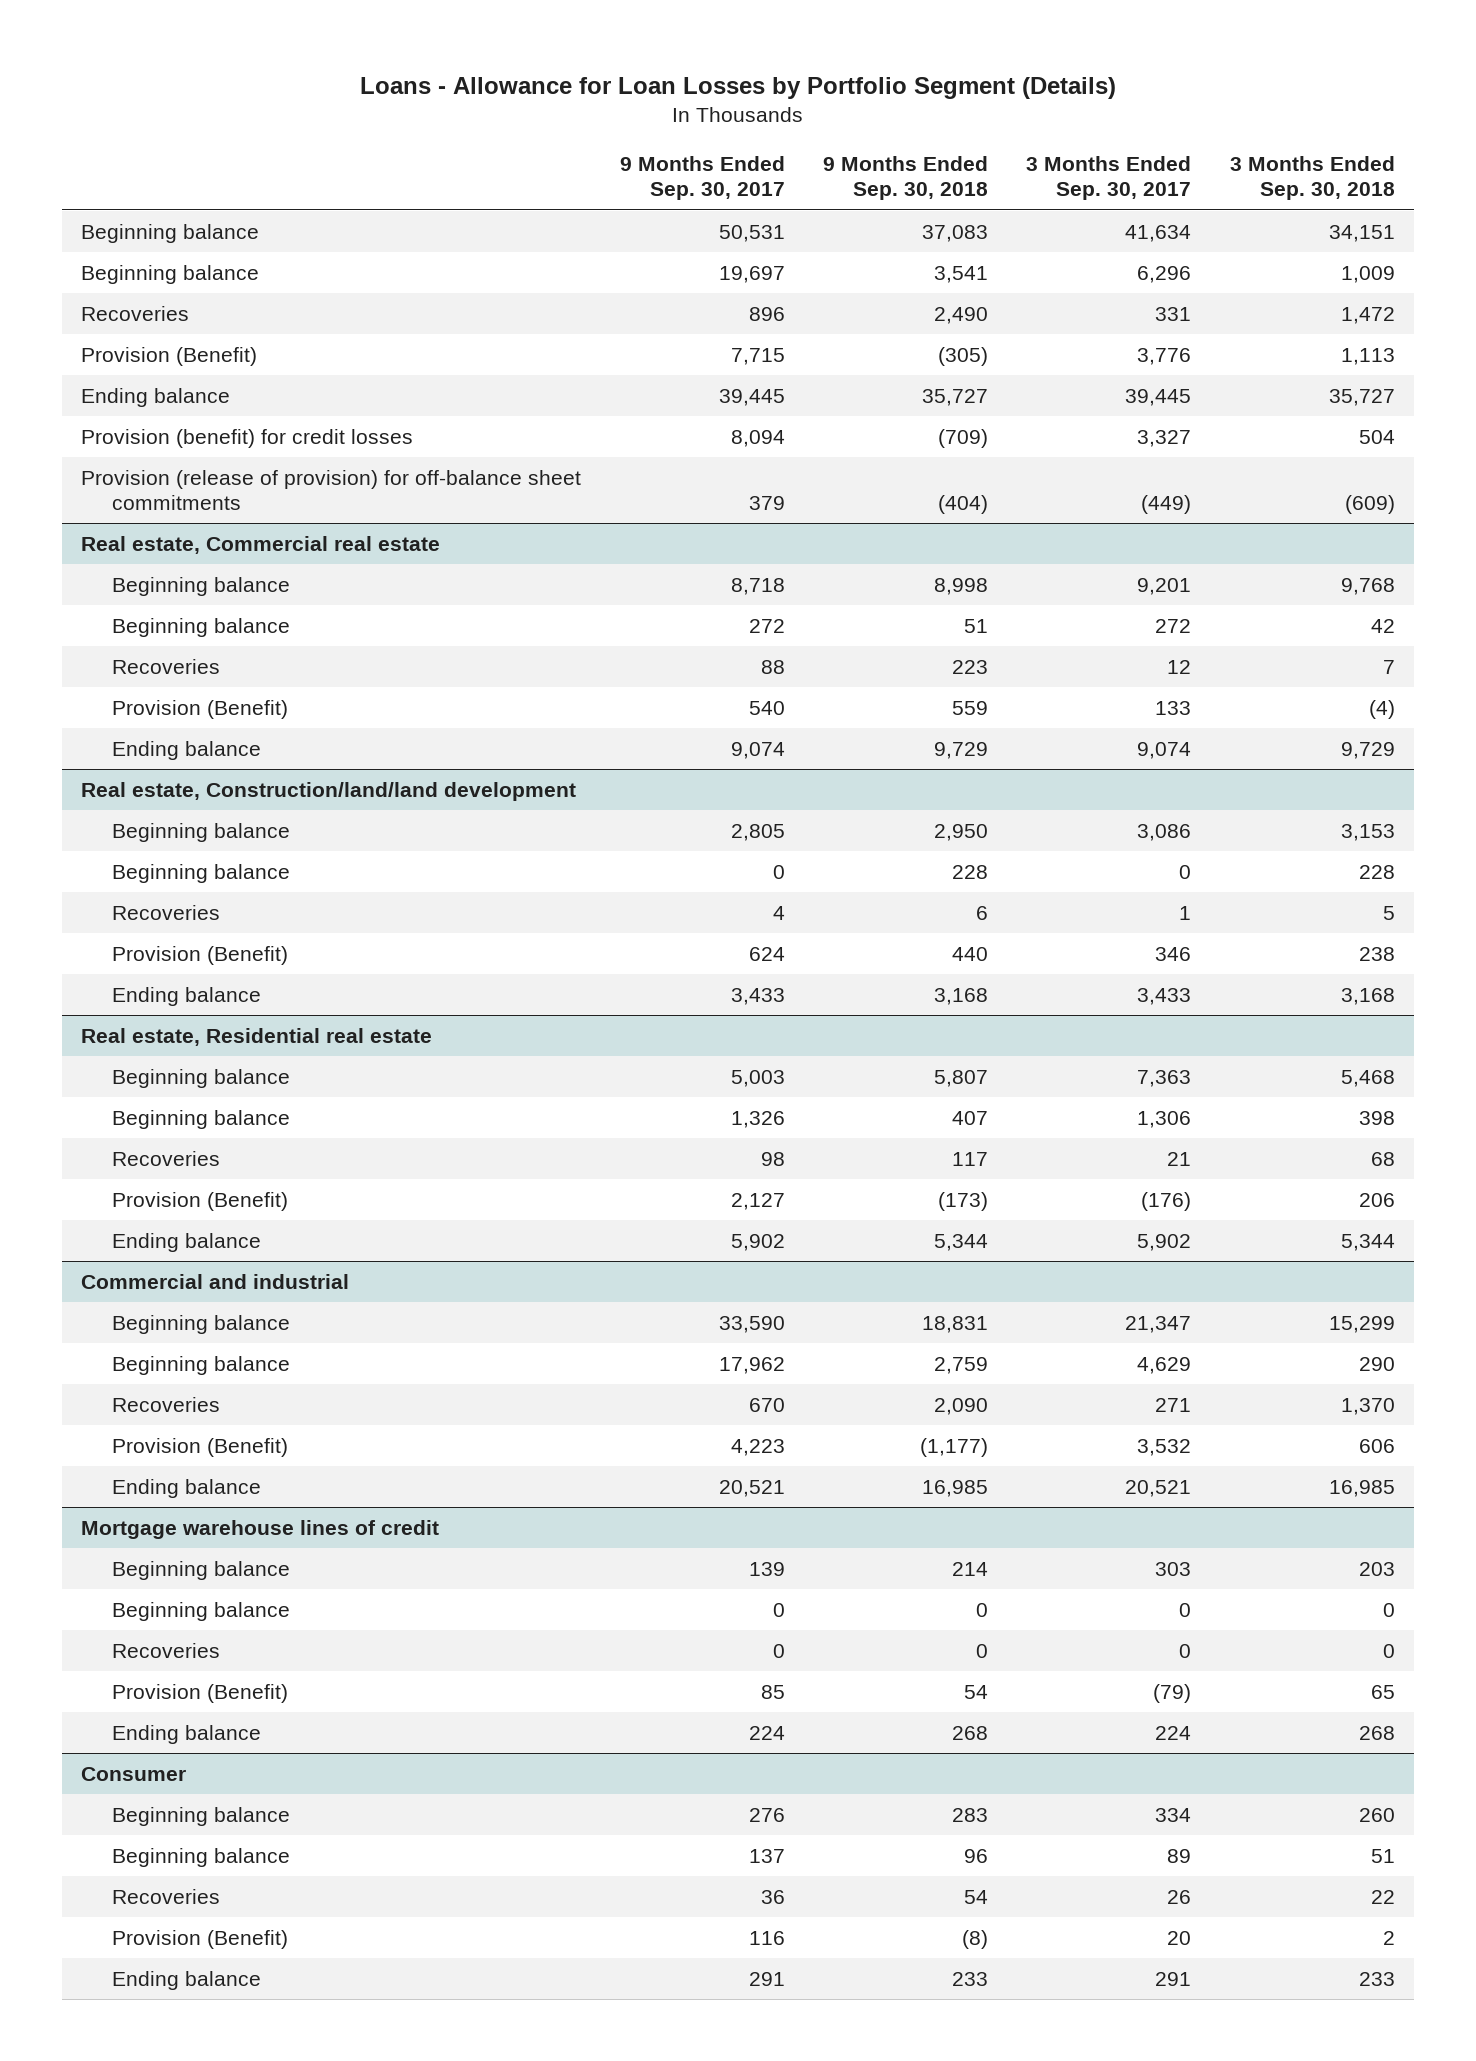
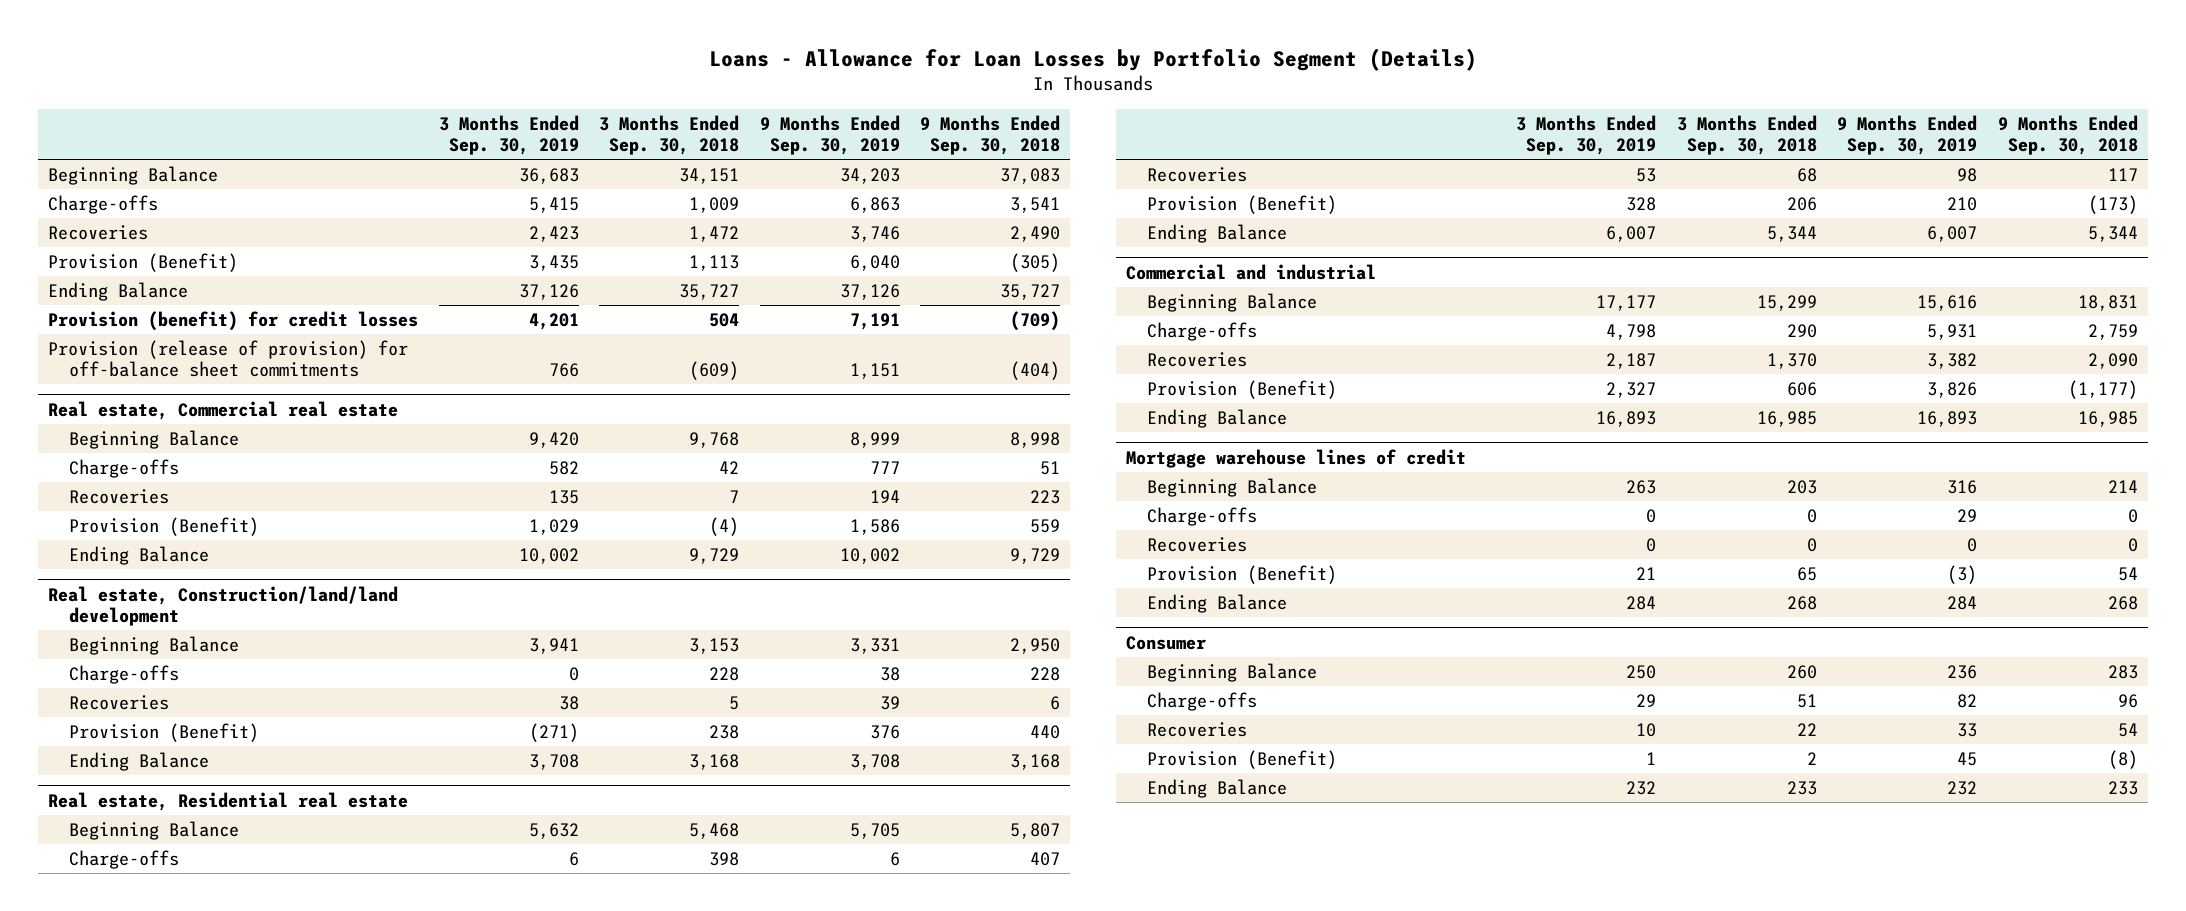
[619,156,785,201] 9 Months Ended Sep. 30, 2017 -> none
[1026,156,1192,201] 3 Months Ended Sep. 30, 2017 -> none
none -> [438,114,579,155] 3 Months Ended Sep. 30, 2019
none -> [759,114,900,155] 9 Months Ended Sep. 30, 2019
[81,223,260,243] Beginning balance -> [48,166,219,186] Beginning Balance
[81,264,260,284] Beginning balance -> [48,195,159,215] Charge-offs
[81,387,231,407] Ending balance -> [48,282,189,302] Ending Balance
[112,576,291,596] Beginning balance -> [69,430,240,450] Beginning Balance
[112,617,291,637] Beginning balance -> [69,459,180,479] Charge-offs
[112,740,262,760] Ending balance -> [69,546,210,566] Ending Balance
[112,822,291,842] Beginning balance -> [69,636,240,656] Beginning Balance
[112,863,291,883] Beginning balance -> [69,665,180,685] Charge-offs
[112,986,262,1006] Ending balance -> [69,752,210,772] Ending Balance
[112,1068,291,1088] Beginning balance -> [69,821,240,841] Beginning Balance
[112,1109,291,1129] Beginning balance -> [69,850,180,870] Charge-offs
[112,1232,262,1252] Ending balance -> [1146,224,1287,244] Ending Balance
[112,1314,291,1334] Beginning balance -> [1146,293,1317,313] Beginning Balance
[112,1355,291,1375] Beginning balance -> [1146,322,1257,342] Charge-offs
[112,1478,262,1498] Ending balance -> [1146,409,1287,429] Ending Balance
[112,1560,291,1580] Beginning balance -> [1146,478,1317,498] Beginning Balance
[112,1601,291,1621] Beginning balance -> [1146,507,1257,527] Charge-offs
[112,1724,262,1744] Ending balance -> [1146,594,1287,614] Ending Balance
[112,1806,291,1826] Beginning balance -> [1146,663,1317,683] Beginning Balance
[112,1847,291,1867] Beginning balance -> [1146,692,1257,712] Charge-offs
[112,1970,262,1990] Ending balance -> [1146,779,1287,799] Ending Balance

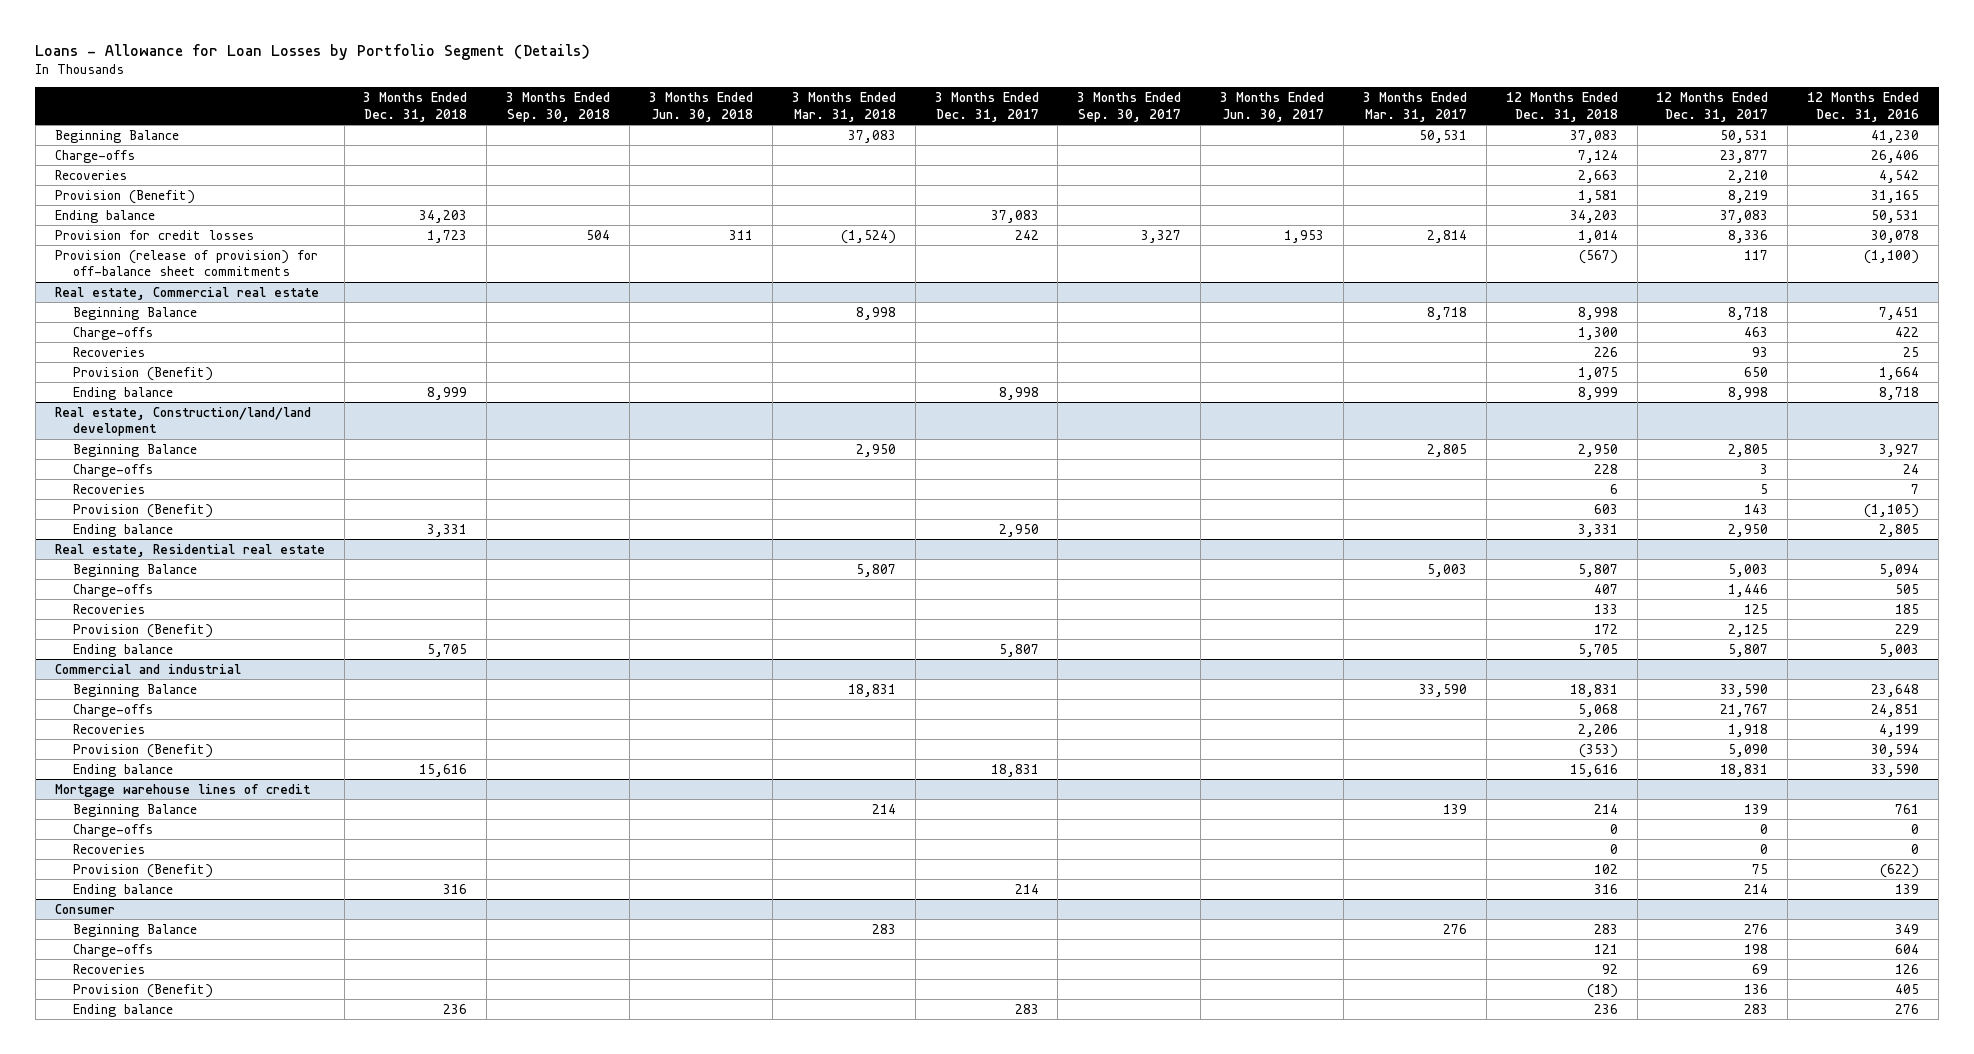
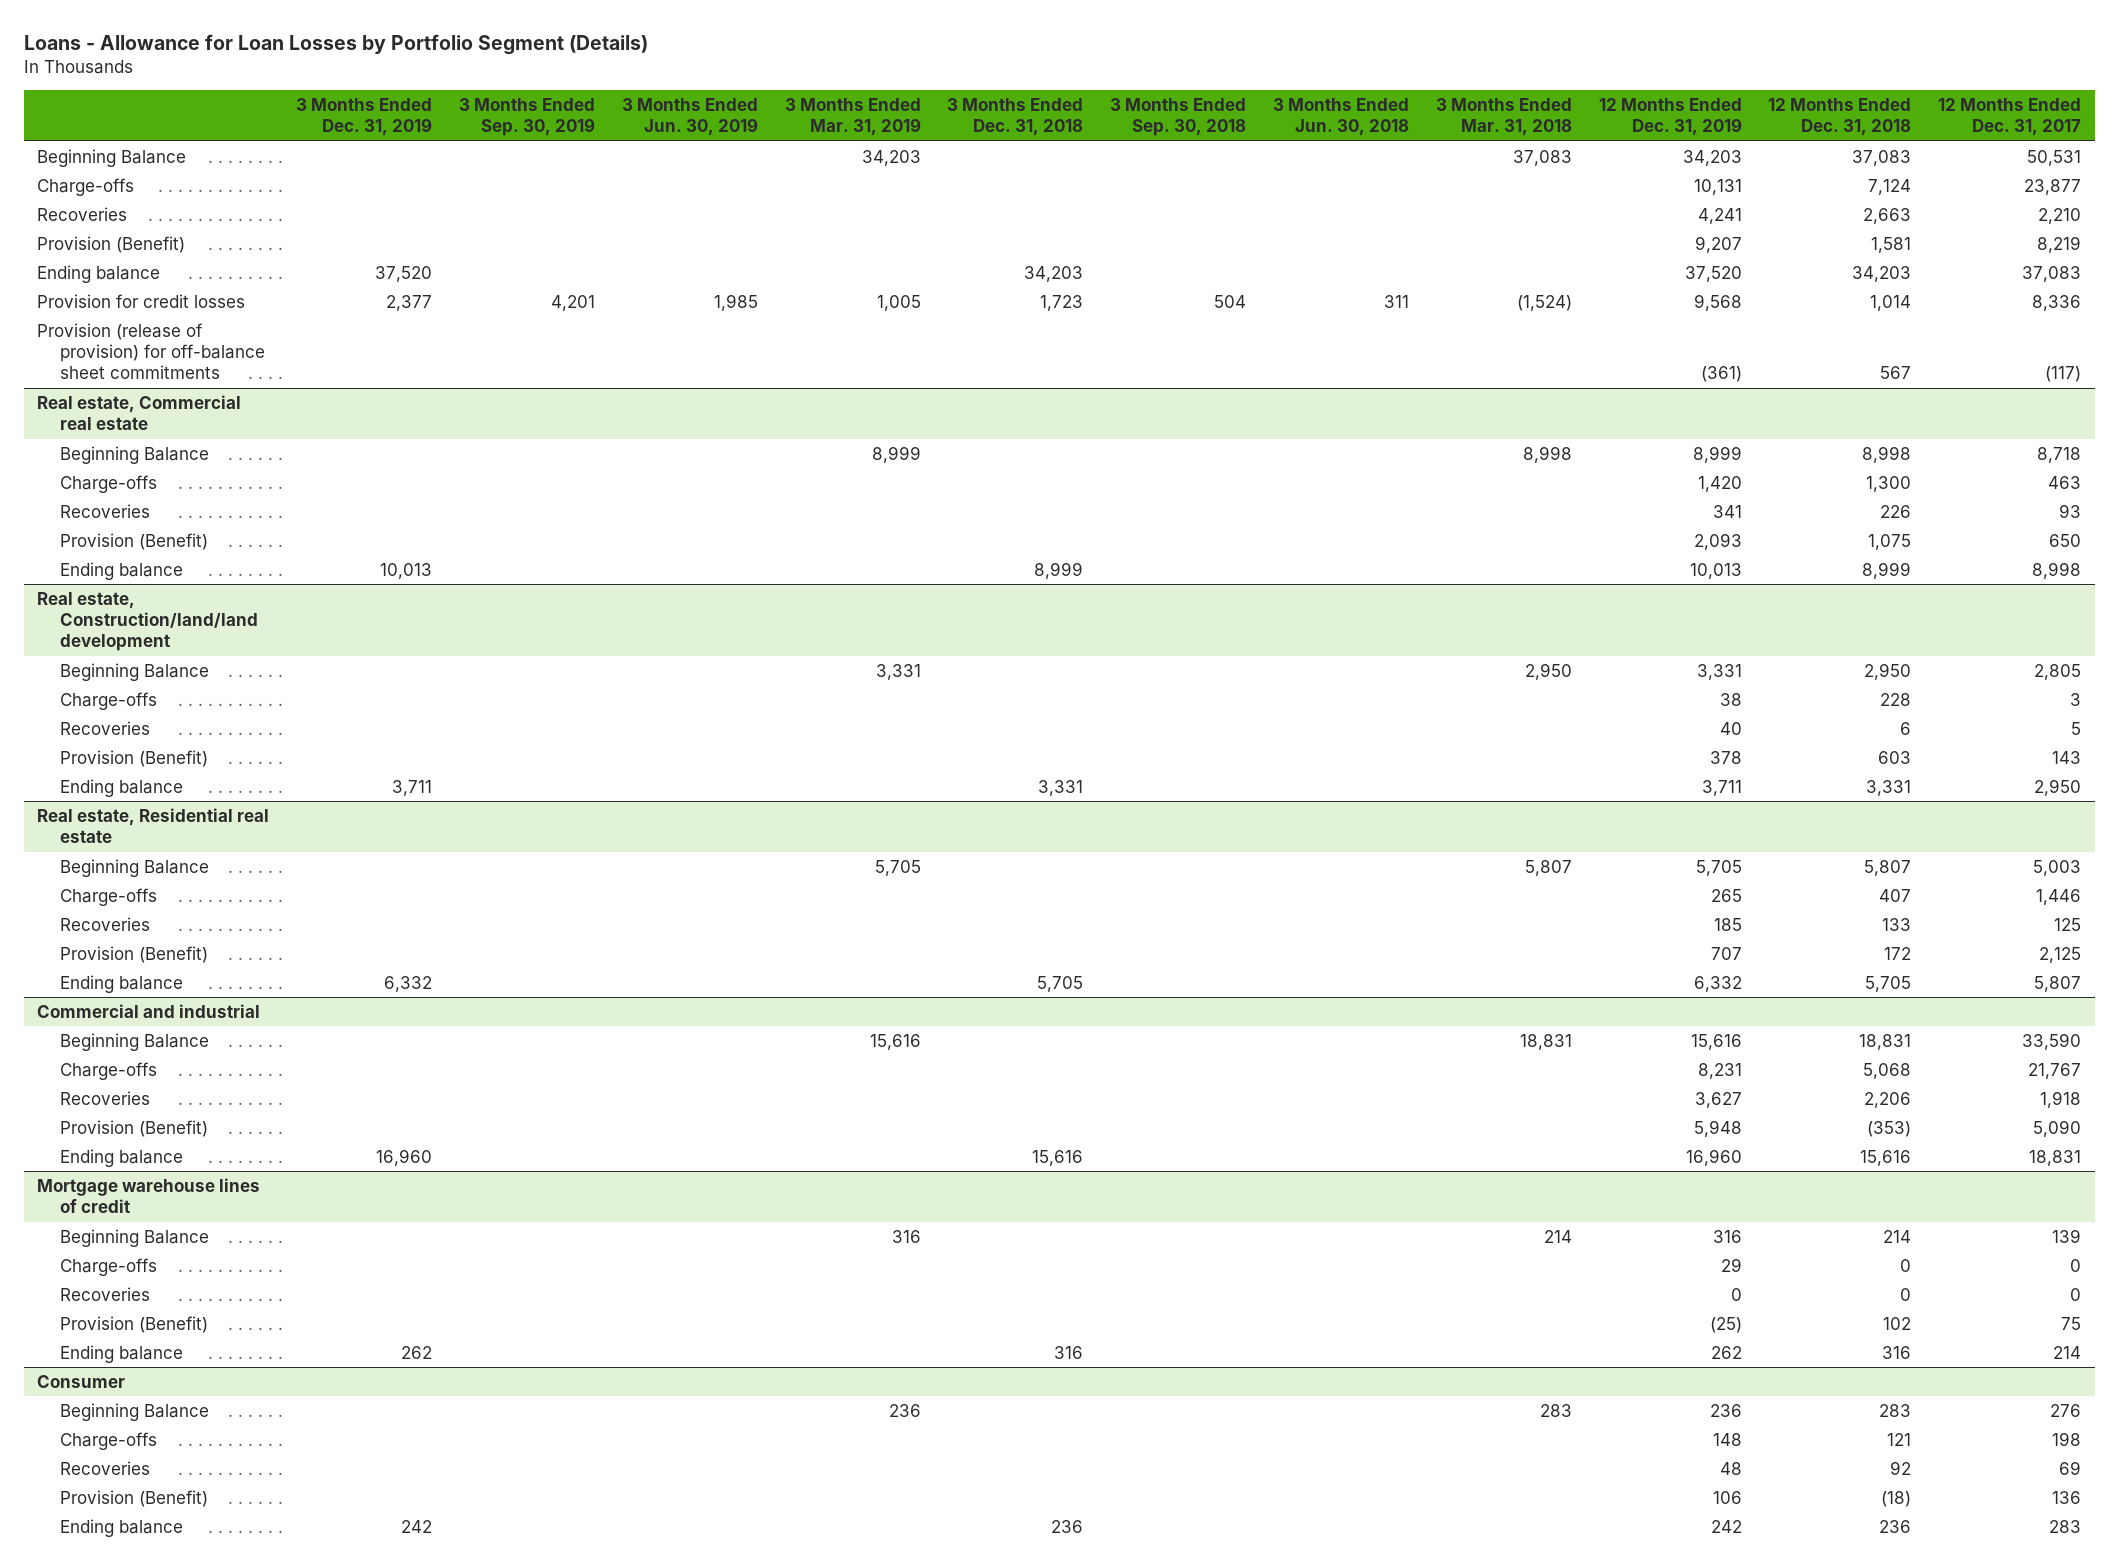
[934,92,1039,122] 3 Months Ended Dec. 31, 2017 -> none
[1077,92,1182,122] 3 Months Ended Sep. 30, 2017 -> none
[1220,92,1325,122] 3 Months Ended Jun. 30, 2017 -> none
[1362,92,1467,122] 3 Months Ended Mar. 31, 2017 -> none
[1807,92,1920,122] 12 Months Ended Dec. 31, 2016 -> none
none -> [296,97,433,137] 3 Months Ended Dec. 31, 2019
none -> [458,97,595,137] 3 Months Ended Sep. 30, 2019
none -> [621,97,758,137] 3 Months Ended Jun. 30, 2019
none -> [784,97,921,137] 3 Months Ended Mar. 31, 2019
none -> [1598,97,1742,137] 12 Months Ended Dec. 31, 2019
[1578,249,1618,264] (567) -> [1880,366,1912,380] 567
[1744,249,1769,260] 117 -> [2045,366,2082,383] (117)

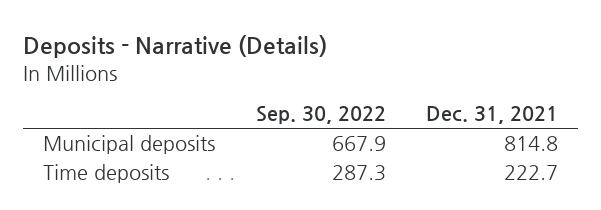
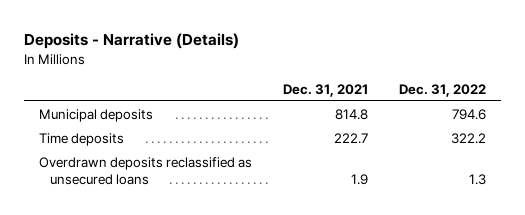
[255,106,386,125] Sep. 30, 2022 -> none
none -> [398,83,486,97] Dec. 31, 2022
none -> [39,156,253,185] Overdrawn deposits reclassified as unsecured loans

